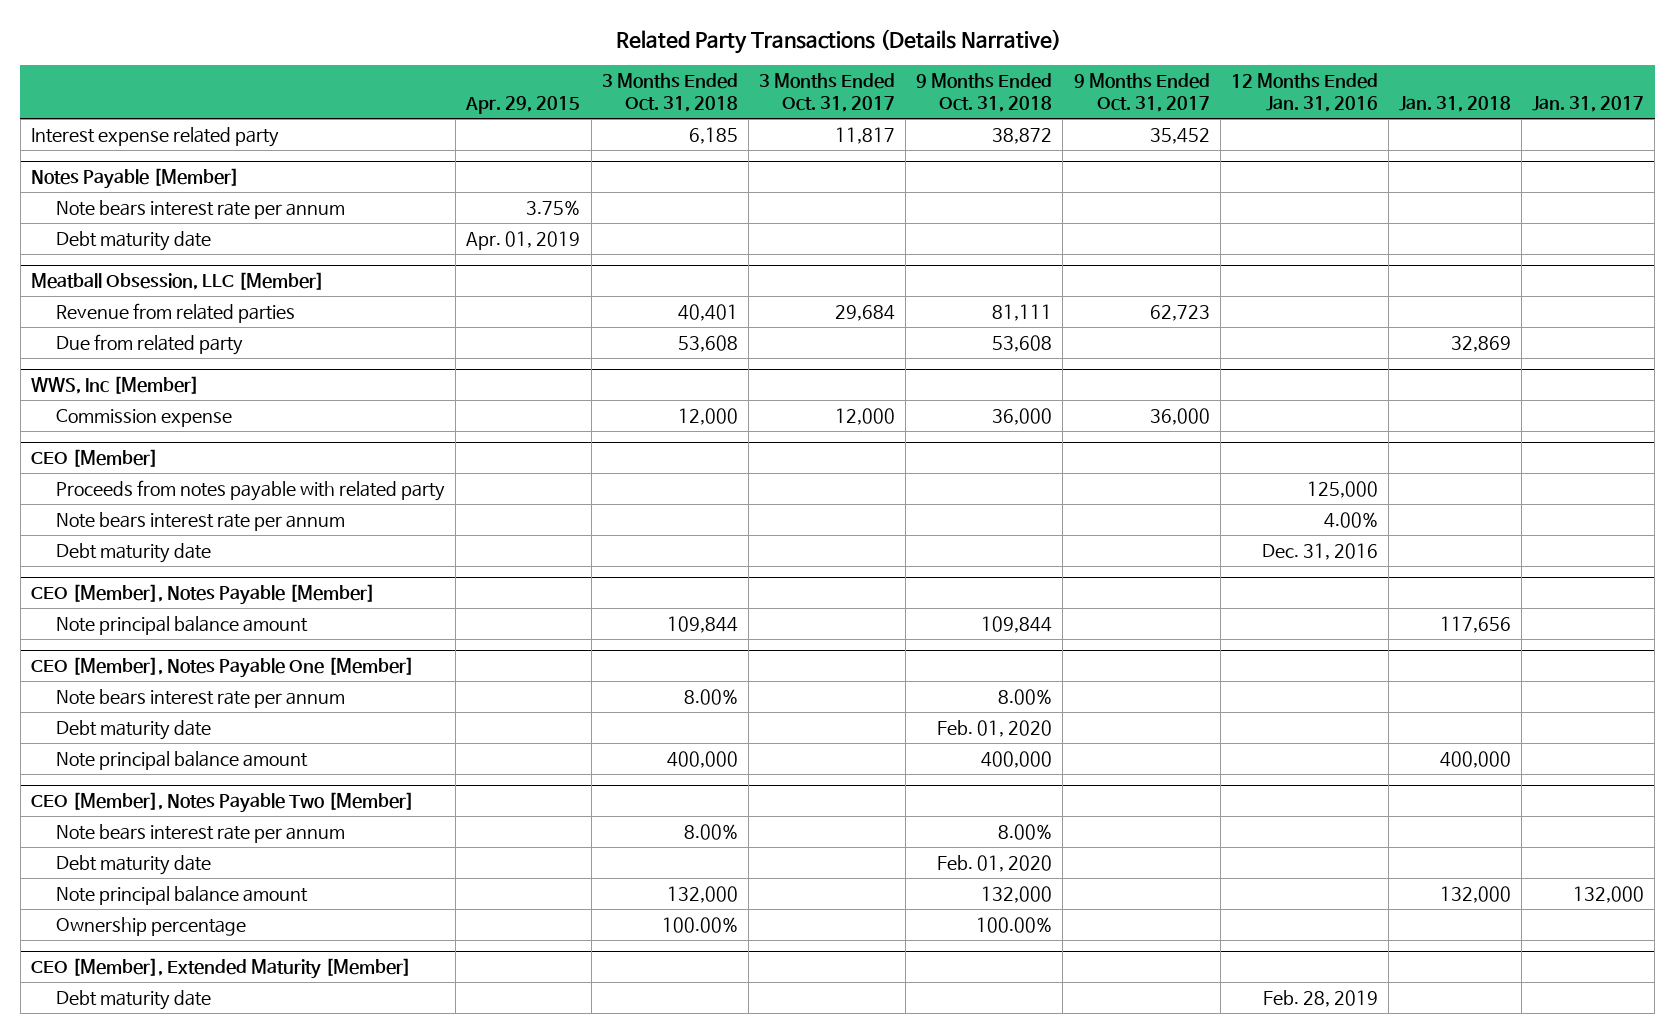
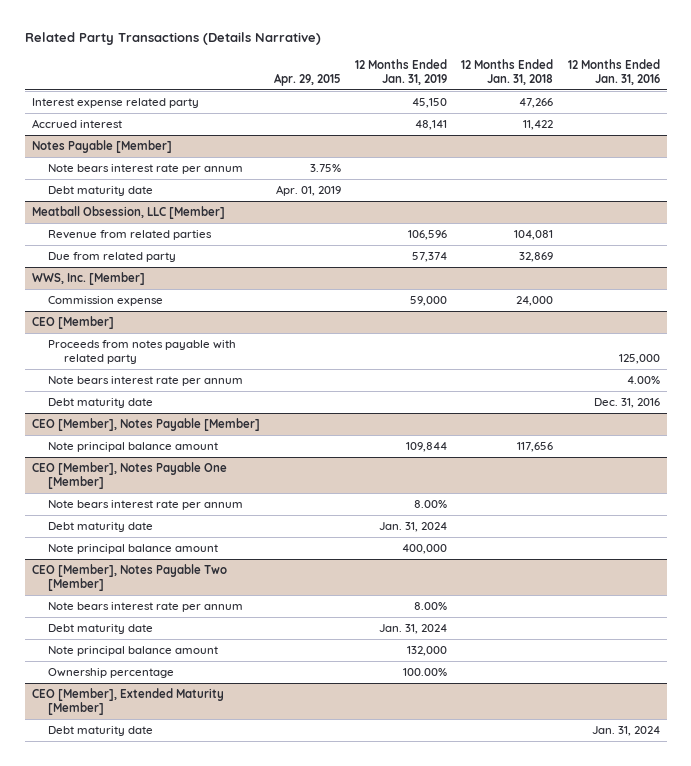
[601,72,738,113] 3 Months Ended Oct. 31, 2018 -> none
[758,72,895,113] 3 Months Ended Oct. 31, 2017 -> none
[916,72,1053,113] 9 Months Ended Oct. 31, 2018 -> none
[1073,72,1210,113] 9 Months Ended Oct. 31, 2017 -> none
[1399,96,1512,113] Jan. 31, 2018 -> none
[1532,96,1645,113] Jan. 31, 2017 -> none
none -> [355,58,448,85] 12 Months Ended Jan. 31, 2019
none -> [461,58,554,85] 12 Months Ended Jan. 31, 2018
none -> [31,119,122,129] Accrued interest
[30,375,199,394] WWS, Inc [Member] -> [31,272,145,286] WWS, Inc. [Member]
[1262,989,1378,1007] Feb. 28, 2019 -> [591,726,660,737] Jan. 31, 2024

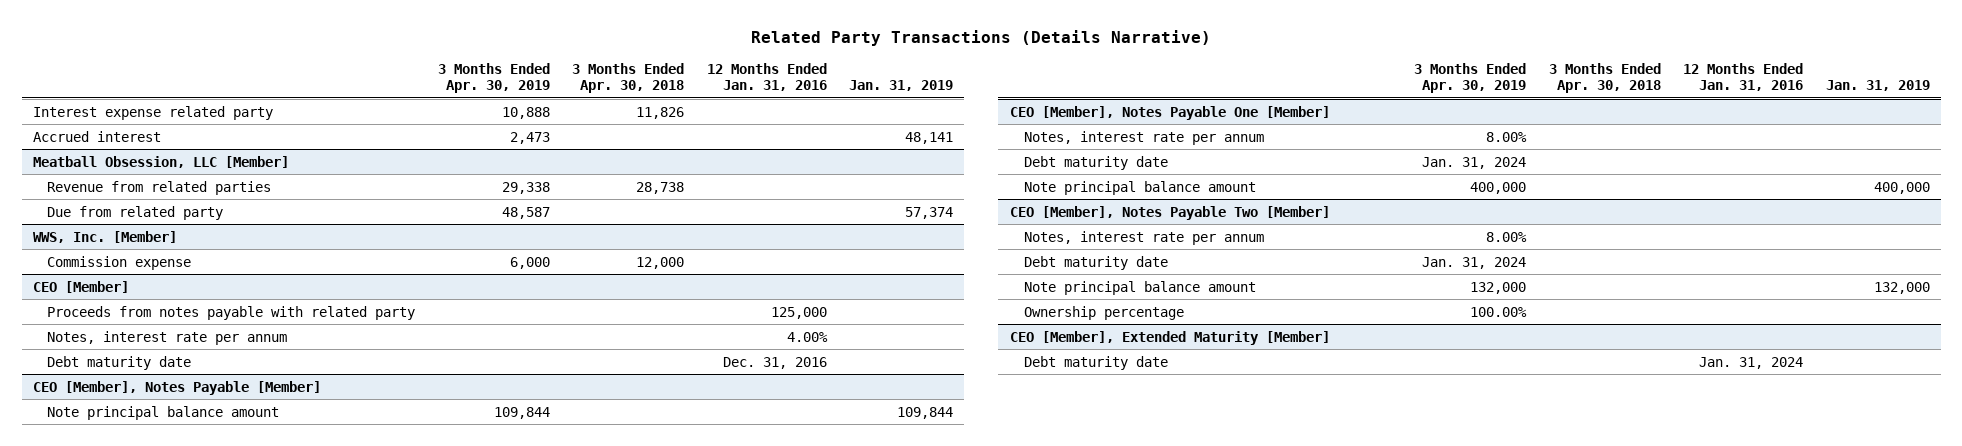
[273,72,341,86] Apr. 29, 2015 -> none
[355,58,448,85] 12 Months Ended Jan. 31, 2019 -> none
[461,58,554,85] 12 Months Ended Jan. 31, 2018 -> none
none -> [437,63,550,94] 3 Months Ended Apr. 30, 2019
none -> [572,63,685,94] 3 Months Ended Apr. 30, 2018
none -> [848,80,953,92] Jan. 31, 2019
[31,140,172,154] Notes Payable [Member] -> none
[47,164,243,175] Note bears interest rate per annum -> none
[47,186,153,197] Debt maturity date -> none
[47,376,243,387] Note bears interest rate per annum -> [47,330,288,345] Notes, interest rate per annum
[47,500,243,511] Note bears interest rate per annum -> [1023,130,1264,145] Notes, interest rate per annum
[47,602,243,613] Note bears interest rate per annum -> [1023,230,1264,245] Notes, interest rate per annum

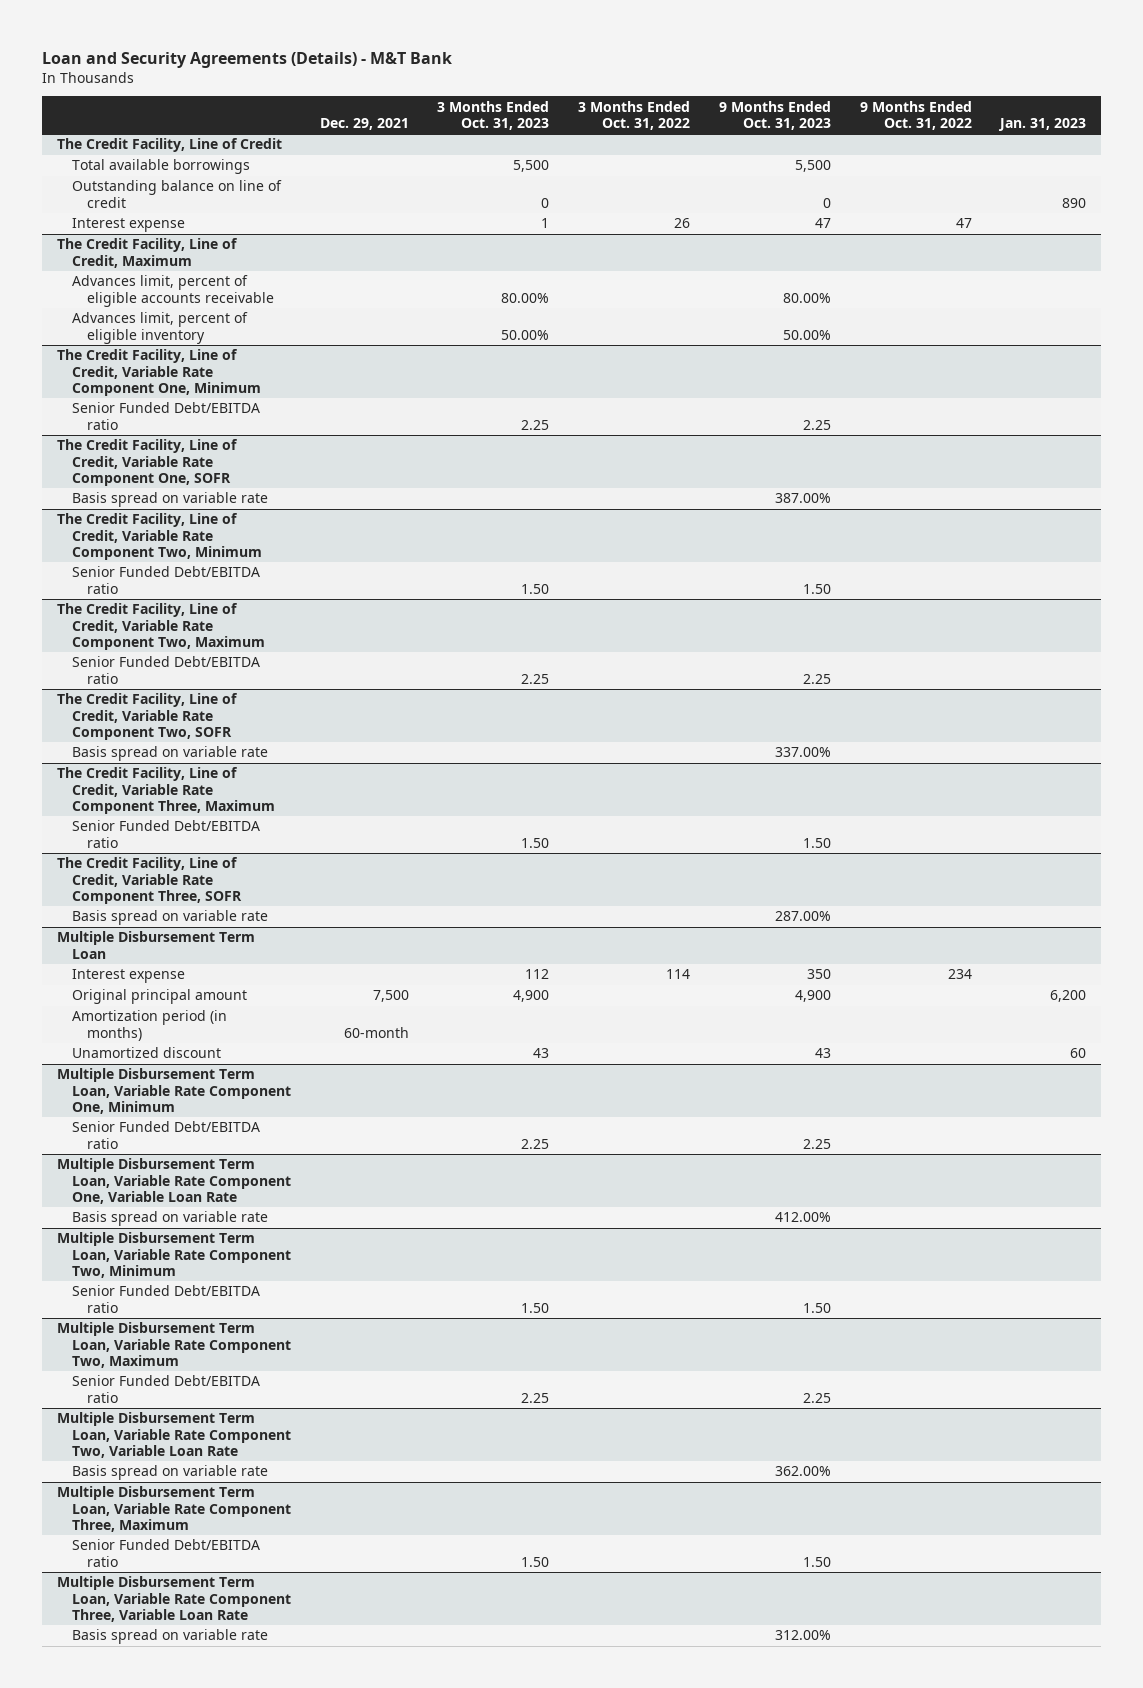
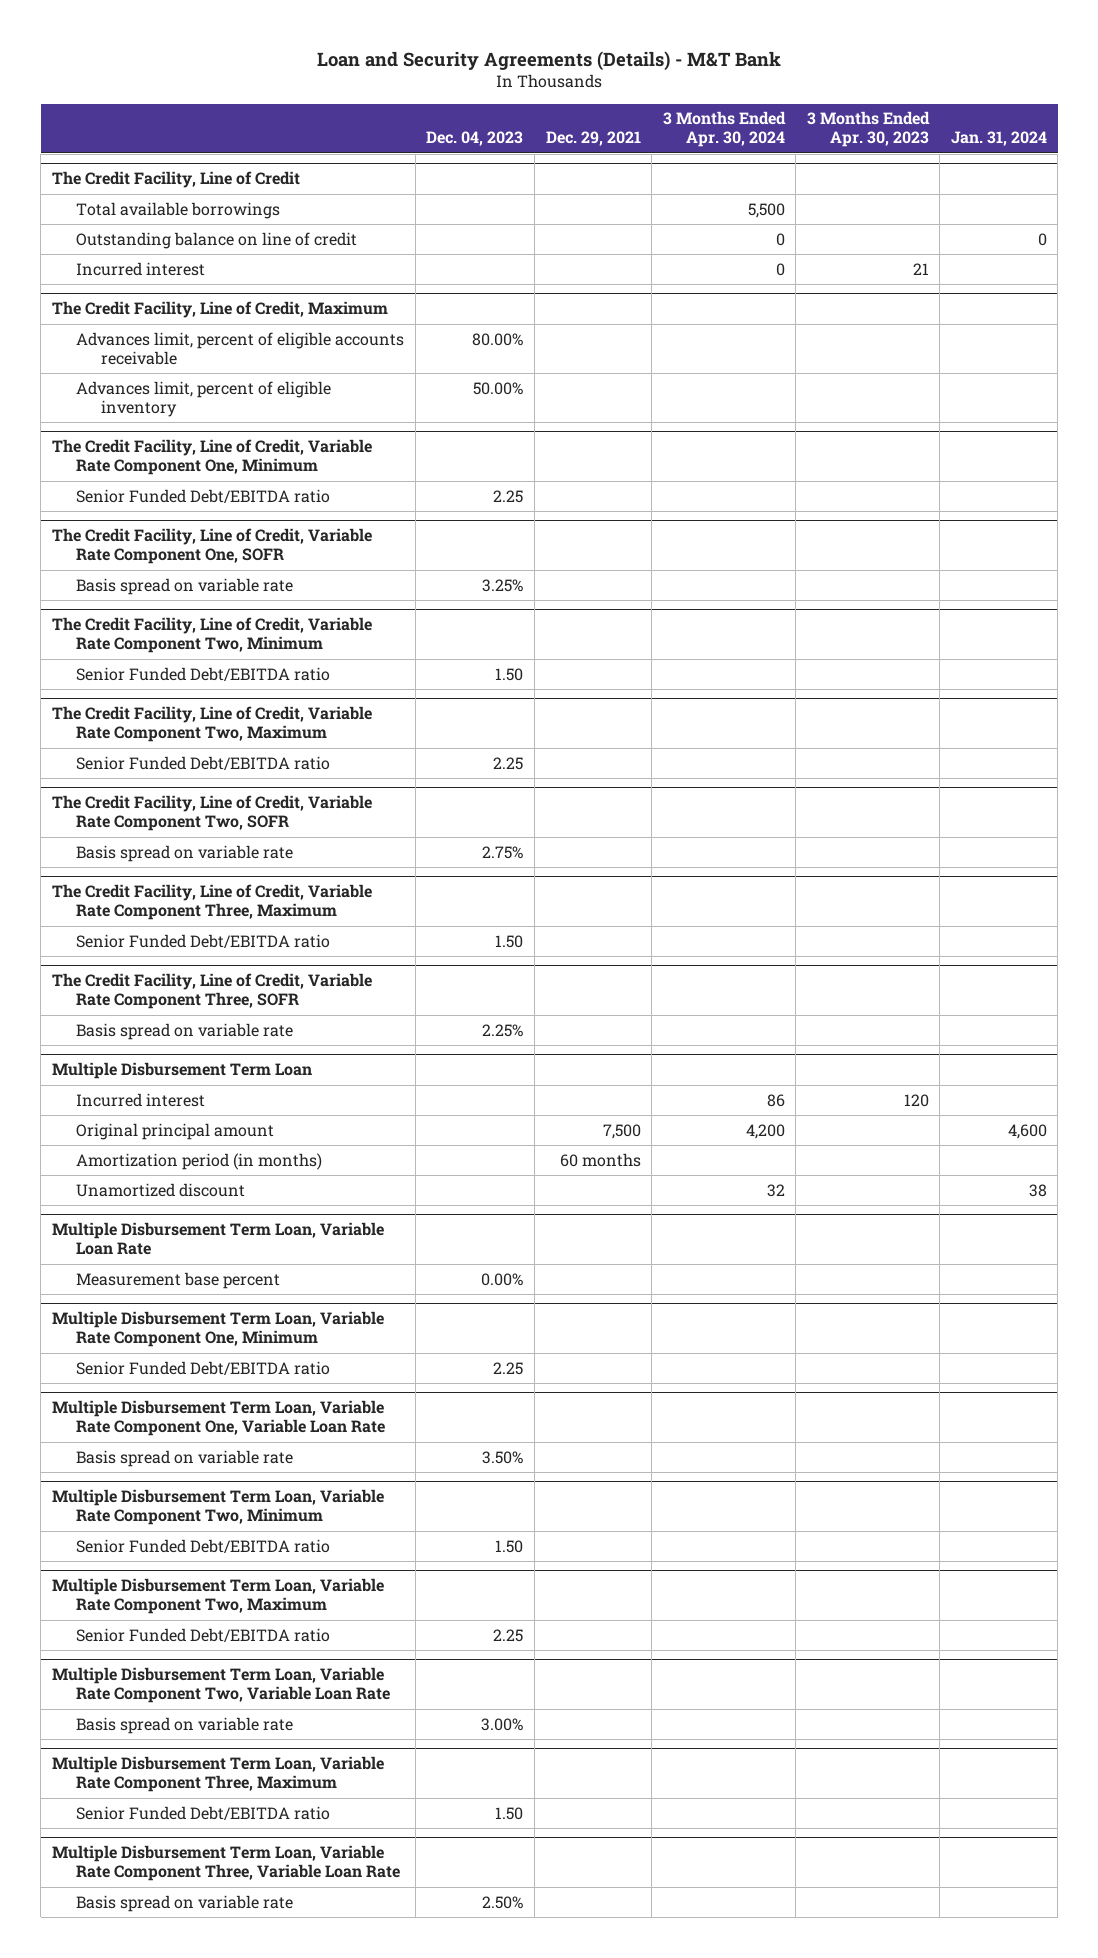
[437,100,550,130] 3 Months Ended Oct. 31, 2023 -> none
[578,100,691,130] 3 Months Ended Oct. 31, 2022 -> none
[718,100,831,130] 9 Months Ended Oct. 31, 2023 -> none
[859,100,972,130] 9 Months Ended Oct. 31, 2022 -> none
[998,117,1087,131] Jan. 31, 2023 -> none
none -> [426,131,524,147] Dec. 04, 2023
none -> [662,111,786,148] 3 Months Ended Apr. 30, 2024
none -> [806,111,930,148] 3 Months Ended Apr. 30, 2023
none -> [950,131,1047,147] Jan. 31, 2024
[71,218,185,233] Interest expense -> [76,261,206,276] Incurred interest
[71,969,185,984] Interest expense -> [76,1092,206,1107] Incurred interest
[343,1026,409,1038] 60-month -> [559,1152,641,1167] 60 months
none -> [51,1222,384,1256] Multiple Disbursement Term Loan, Variable Loan Rate
none -> [76,1271,281,1289] Measurement base percent

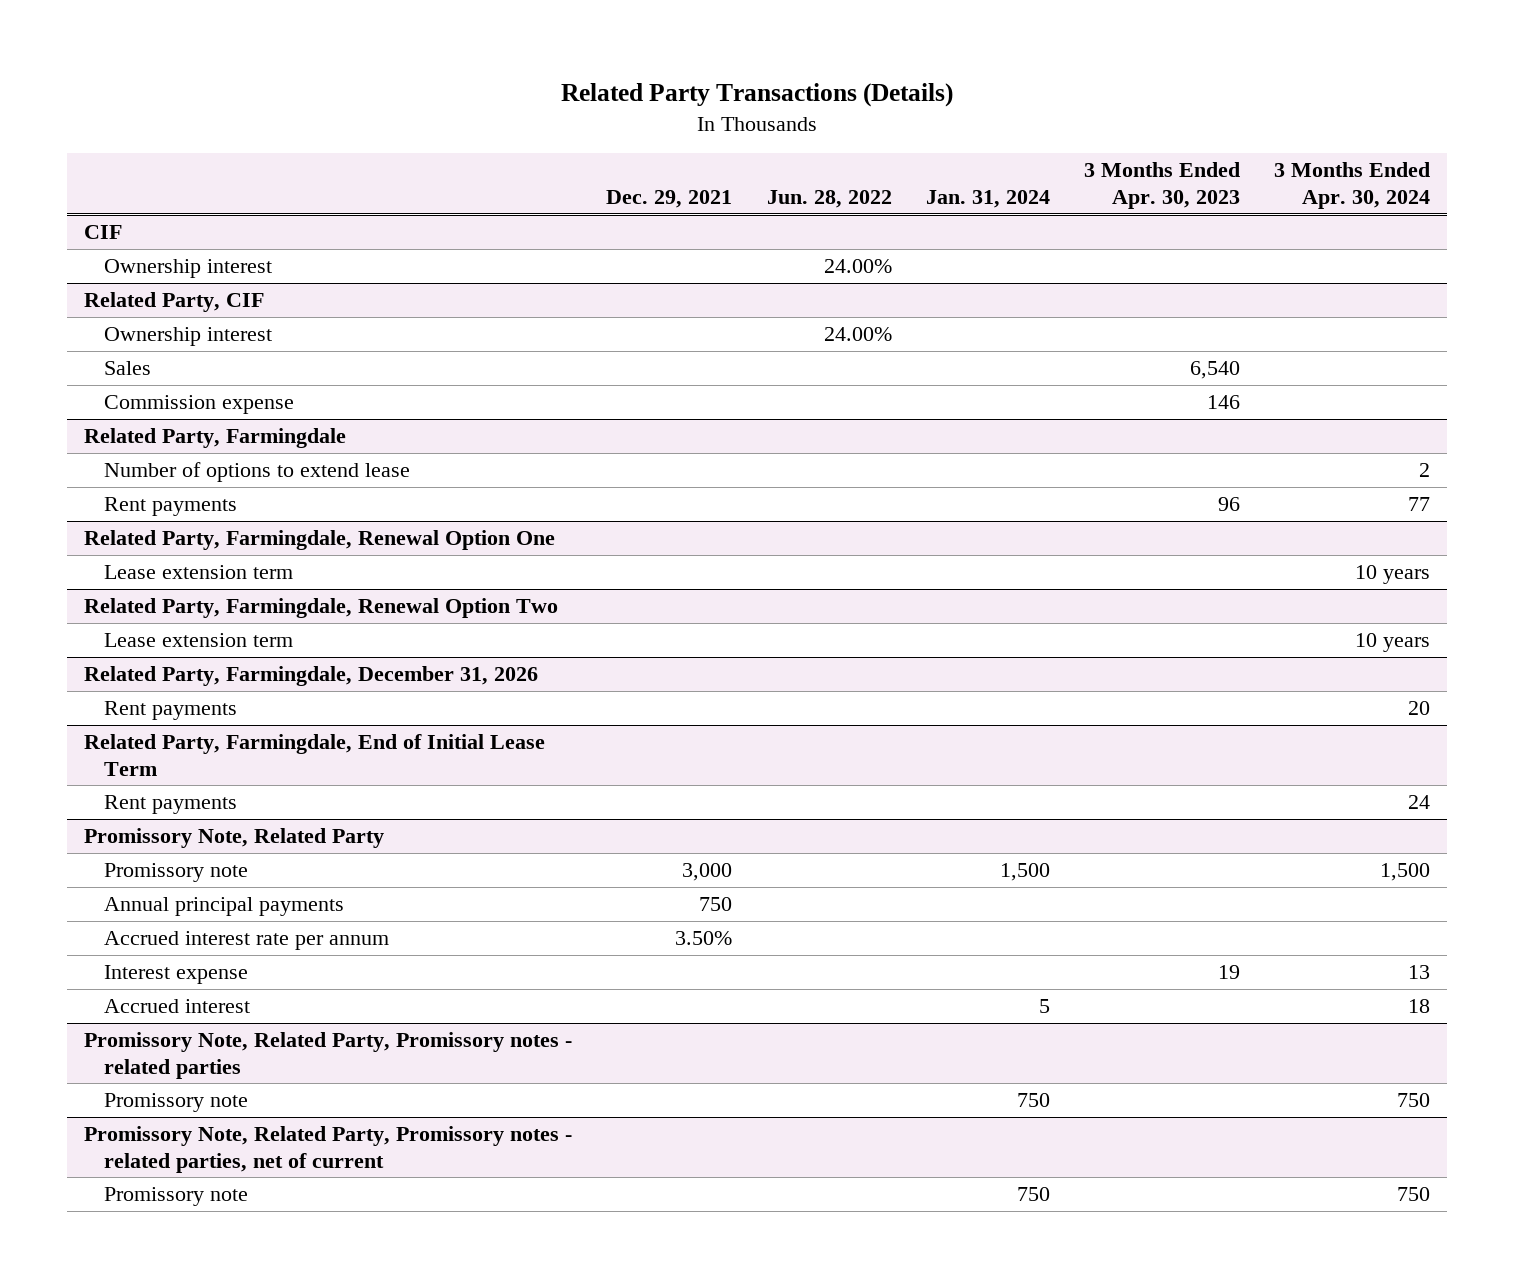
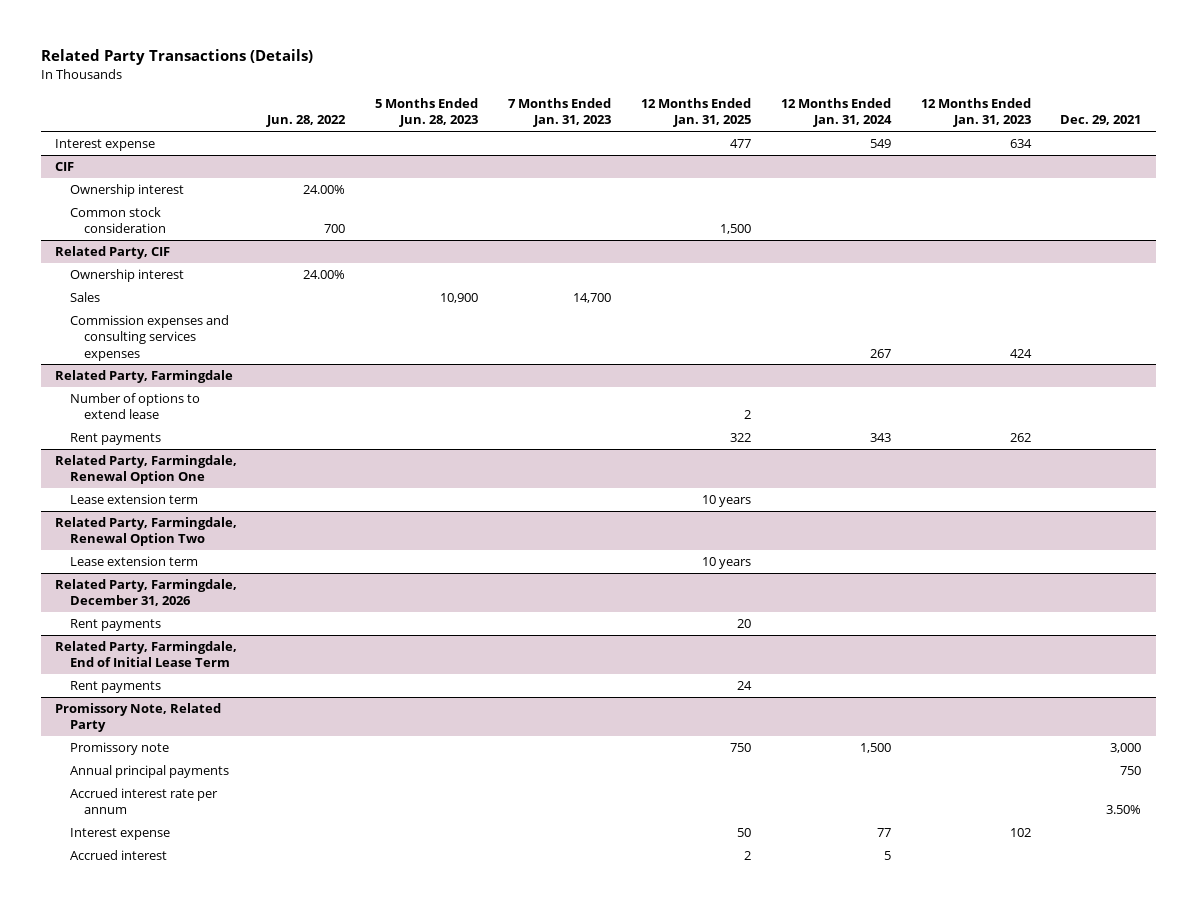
[925,189,1050,208] Jan. 31, 2024 -> none
[1084,162,1241,209] 3 Months Ended Apr. 30, 2023 -> none
[1274,162,1431,209] 3 Months Ended Apr. 30, 2024 -> none
none -> [375,98,479,128] 5 Months Ended Jun. 28, 2023
none -> [507,98,611,128] 7 Months Ended Jan. 31, 2023
none -> [640,98,751,128] 12 Months Ended Jan. 31, 2025
none -> [780,98,892,128] 12 Months Ended Jan. 31, 2024
none -> [920,98,1031,128] 12 Months Ended Jan. 31, 2023
none -> [55,139,156,152] Interest expense
none -> [69,207,166,234] Common stock consideration
[103,395,294,415] Commission expense -> [69,315,229,361] Commission expenses and consulting services expenses
[84,1032,573,1079] Promissory Note, Related Party, Promissory notes - related parties -> none
[103,1093,248,1113] Promissory note -> none
[84,1126,573,1173] Promissory Note, Related Party, Promissory notes - related parties, net of current -> none
[103,1187,248,1207] Promissory note -> none

